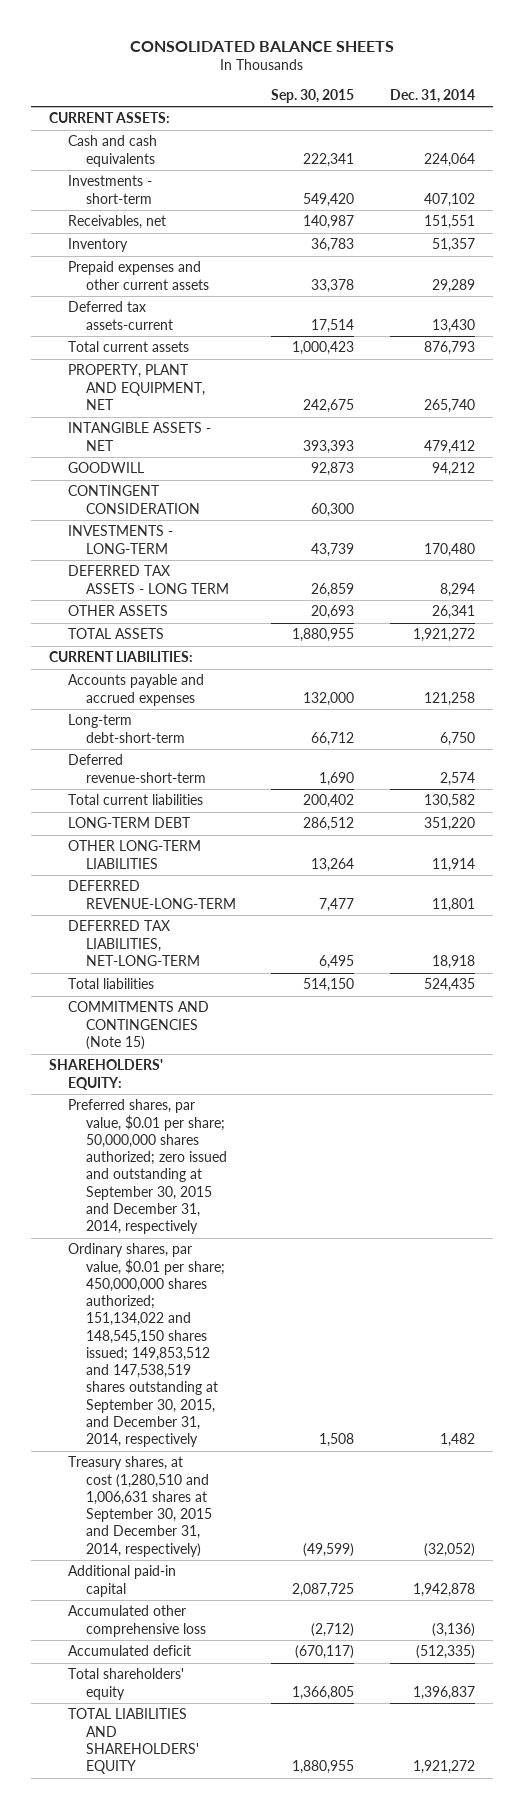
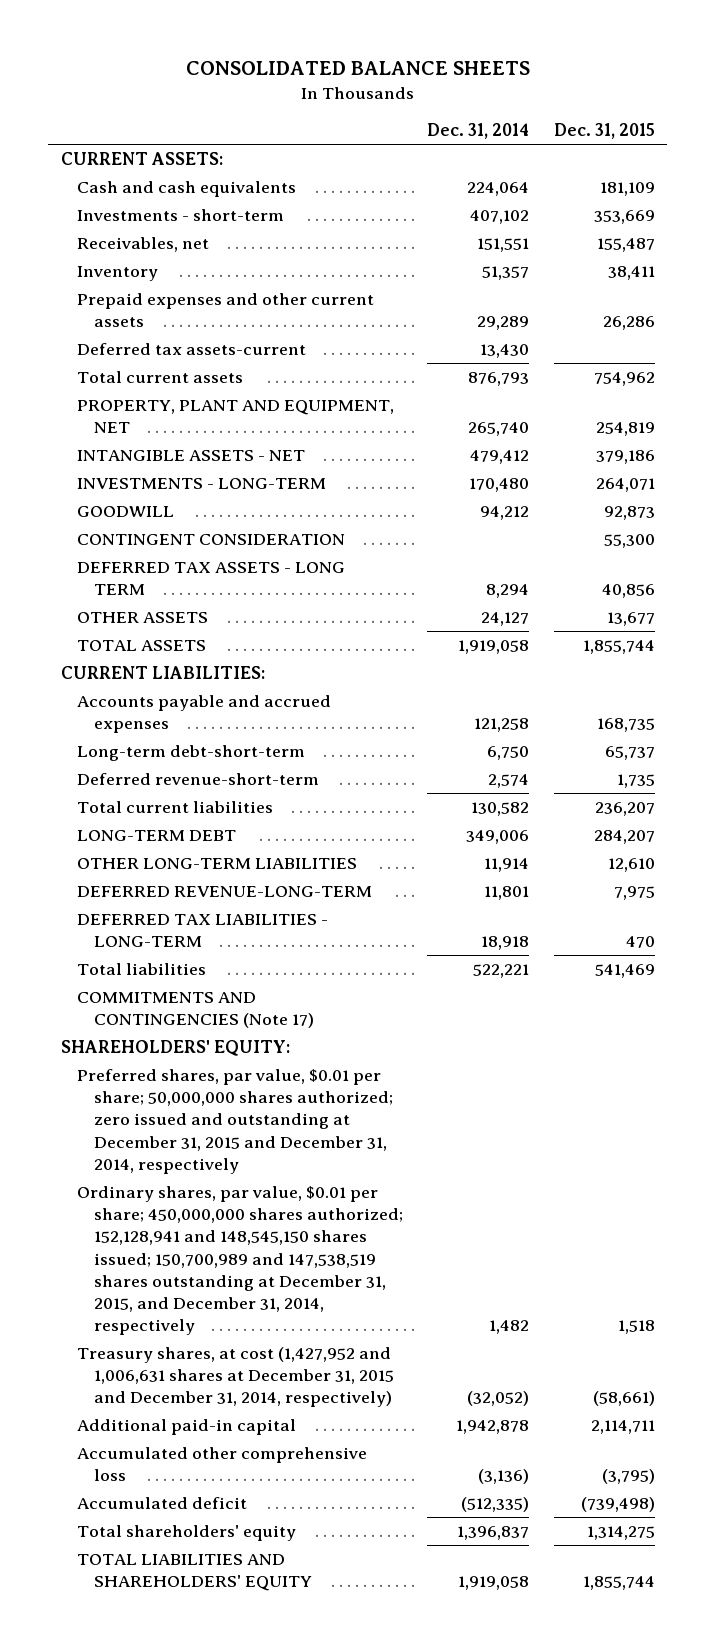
[271,88,355,103] Sep. 30, 2015 -> none
none -> [553,123,655,140] Dec. 31, 2015
[67,525,173,554] INVESTMENTS - LONG-TERM -> [77,477,327,489] INVESTMENTS - LONG-TERM
[432,605,476,620] 26,341 -> [481,611,530,626] 24,127
[413,628,476,643] 1,921,272 -> [458,639,530,654] 1,919,058
[424,817,476,832] 351,220 -> [466,829,530,844] 349,006
[67,920,200,966] DEFERRED TAX LIABILITIES, NET-LONG-TERM -> [77,913,329,948] DEFERRED TAX LIABILITIES - LONG-TERM
[424,978,476,993] 524,435 -> [473,963,530,978] 522,221
[67,1001,209,1050] COMMITMENTS AND CONTINGENCIES (Note 15) -> [77,991,314,1029] COMMITMENTS AND CONTINGENCIES (Note 17)
[67,1099,227,1235] Preferred shares, par value, $0.01 per share; 50,000,000 shares authorized; zero issued and outstanding at September 30, 2015 and December 31, 2014, respectively -> [77,1068,393,1174] Preferred shares, par value, $0.01 per share; 50,000,000 shares authorized; zero issued and outstanding at December 31, 2015 and December 31, 2014, respectively
[67,1243,225,1448] Ordinary shares, par value, $0.01 per share; 450,000,000 shares authorized; 151,134,022 and 148,545,150 shares issued; 149,853,512 and 147,538,519 shares outstanding at September 30, 2015, and December 31, 2014, respectively -> [77,1185,403,1336] Ordinary shares, par value, $0.01 per share; 450,000,000 shares authorized; 152,128,941 and 148,545,150 shares issued; 150,700,989 and 147,538,519 shares outstanding at December 31, 2015, and December 31, 2014, respectively
[67,1456,212,1557] Treasury shares, at cost (1,280,510 and 1,006,631 shares at September 30, 2015 and December 31, 2014, respectively) -> [77,1346,394,1408] Treasury shares, at cost (1,427,952 and 1,006,631 shares at December 31, 2015 and December 31, 2014, respectively)
[413,1760,476,1775] 1,921,272 -> [458,1576,530,1591] 1,919,058

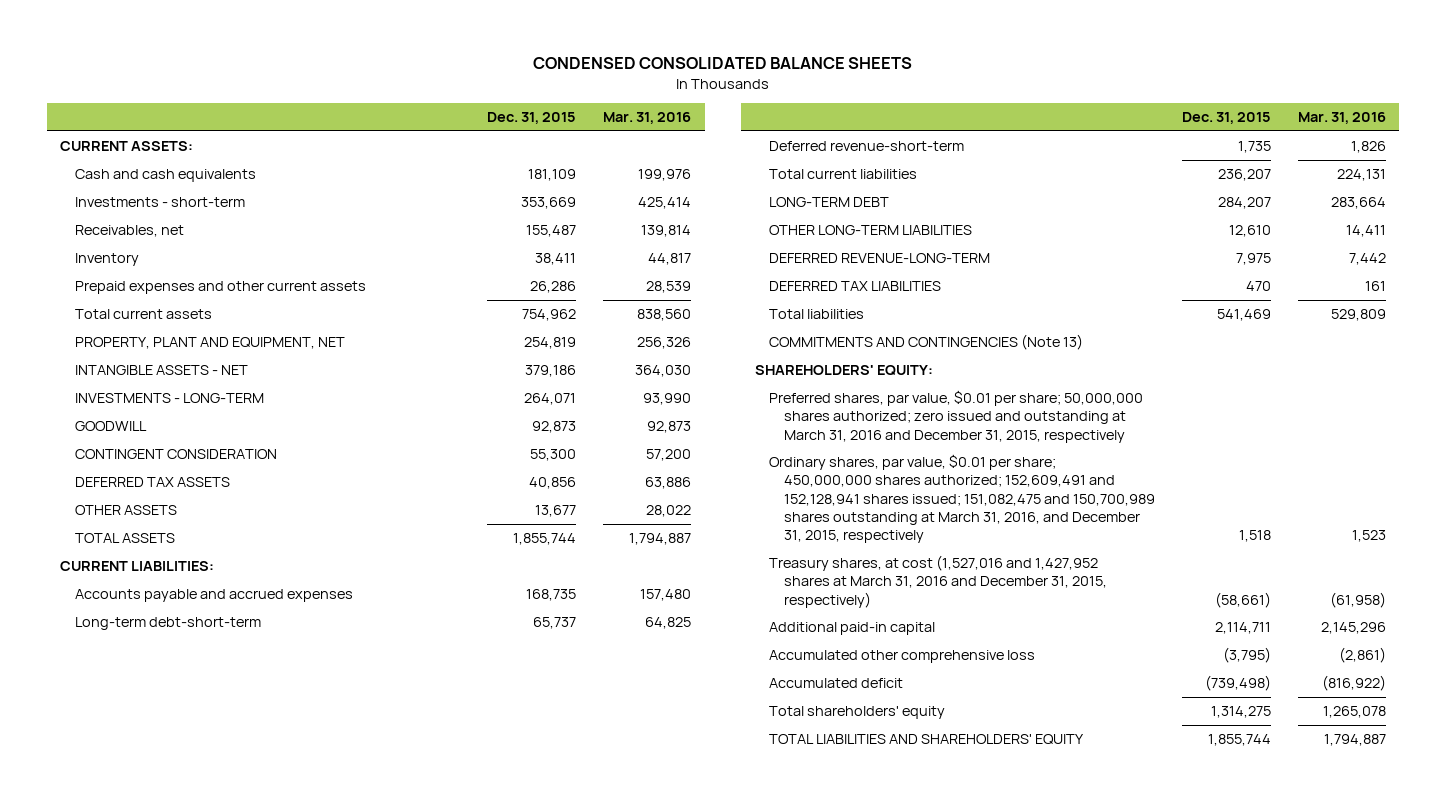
[185,61,530,76] CONSOLIDATED BALANCE SHEETS -> [532,57,912,70] CONDENSED CONSOLIDATED BALANCE SHEETS
[427,123,530,140] Dec. 31, 2014 -> none
none -> [603,112,692,125] Mar. 31, 2016
[77,342,307,355] Deferred tax assets-current -> none
[77,561,346,596] DEFERRED TAX ASSETS - LONG TERM -> [74,477,230,488] DEFERRED TAX ASSETS
[77,913,329,948] DEFERRED TAX LIABILITIES - LONG-TERM -> [769,281,942,292] DEFERRED TAX LIABILITIES
[77,991,314,1029] COMMITMENTS AND CONTINGENCIES (Note 17) -> [769,334,1084,351] COMMITMENTS AND CONTINGENCIES (Note 13)
[77,1068,393,1174] Preferred shares, par value, $0.01 per share; 50,000,000 shares authorized; zero issued and outstanding at December 31, 2015 and December 31, 2014, respectively -> [769,390,1144,443] Preferred shares, par value, $0.01 per share; 50,000,000 shares authorized; zero issued and outstanding at March 31, 2016 and December 31, 2015, respectively
[77,1185,403,1336] Ordinary shares, par value, $0.01 per share; 450,000,000 shares authorized; 152,128,941 and 148,545,150 shares issued; 150,700,989 and 147,538,519 shares outstanding at December 31, 2015, and December 31, 2014, respectively -> [769,454,1155,544] Ordinary shares, par value, $0.01 per share; 450,000,000 shares authorized; 152,609,491 and 152,128,941 shares issued; 151,082,475 and 150,700,989 shares outstanding at March 31, 2016, and December 31, 2015, respectively
[77,1346,394,1408] Treasury shares, at cost (1,427,952 and 1,006,631 shares at December 31, 2015 and December 31, 2014, respectively) -> [769,555,1107,608] Treasury shares, at cost (1,527,016 and 1,427,952 shares at March 31, 2016 and December 31, 2015, respectively)

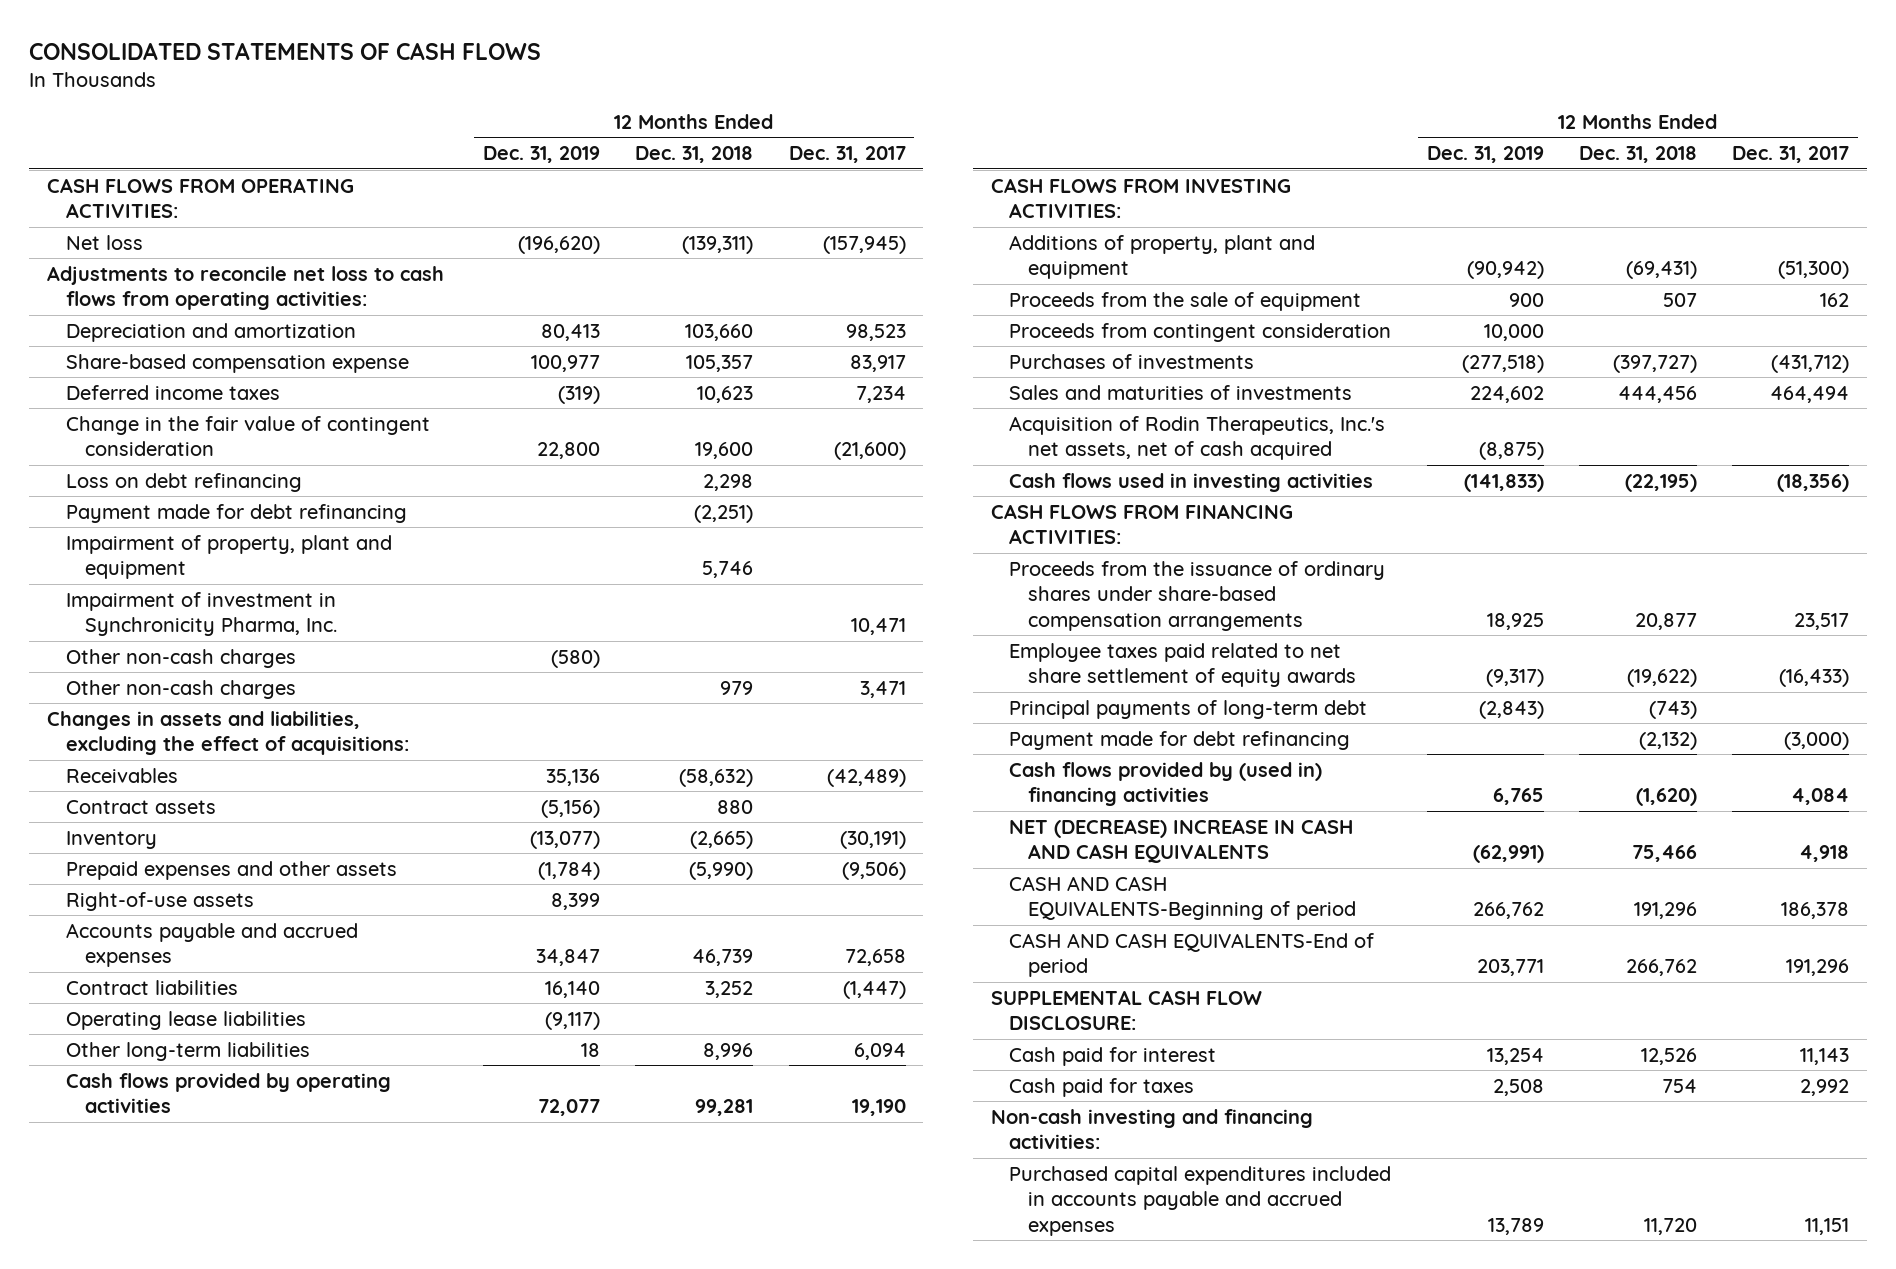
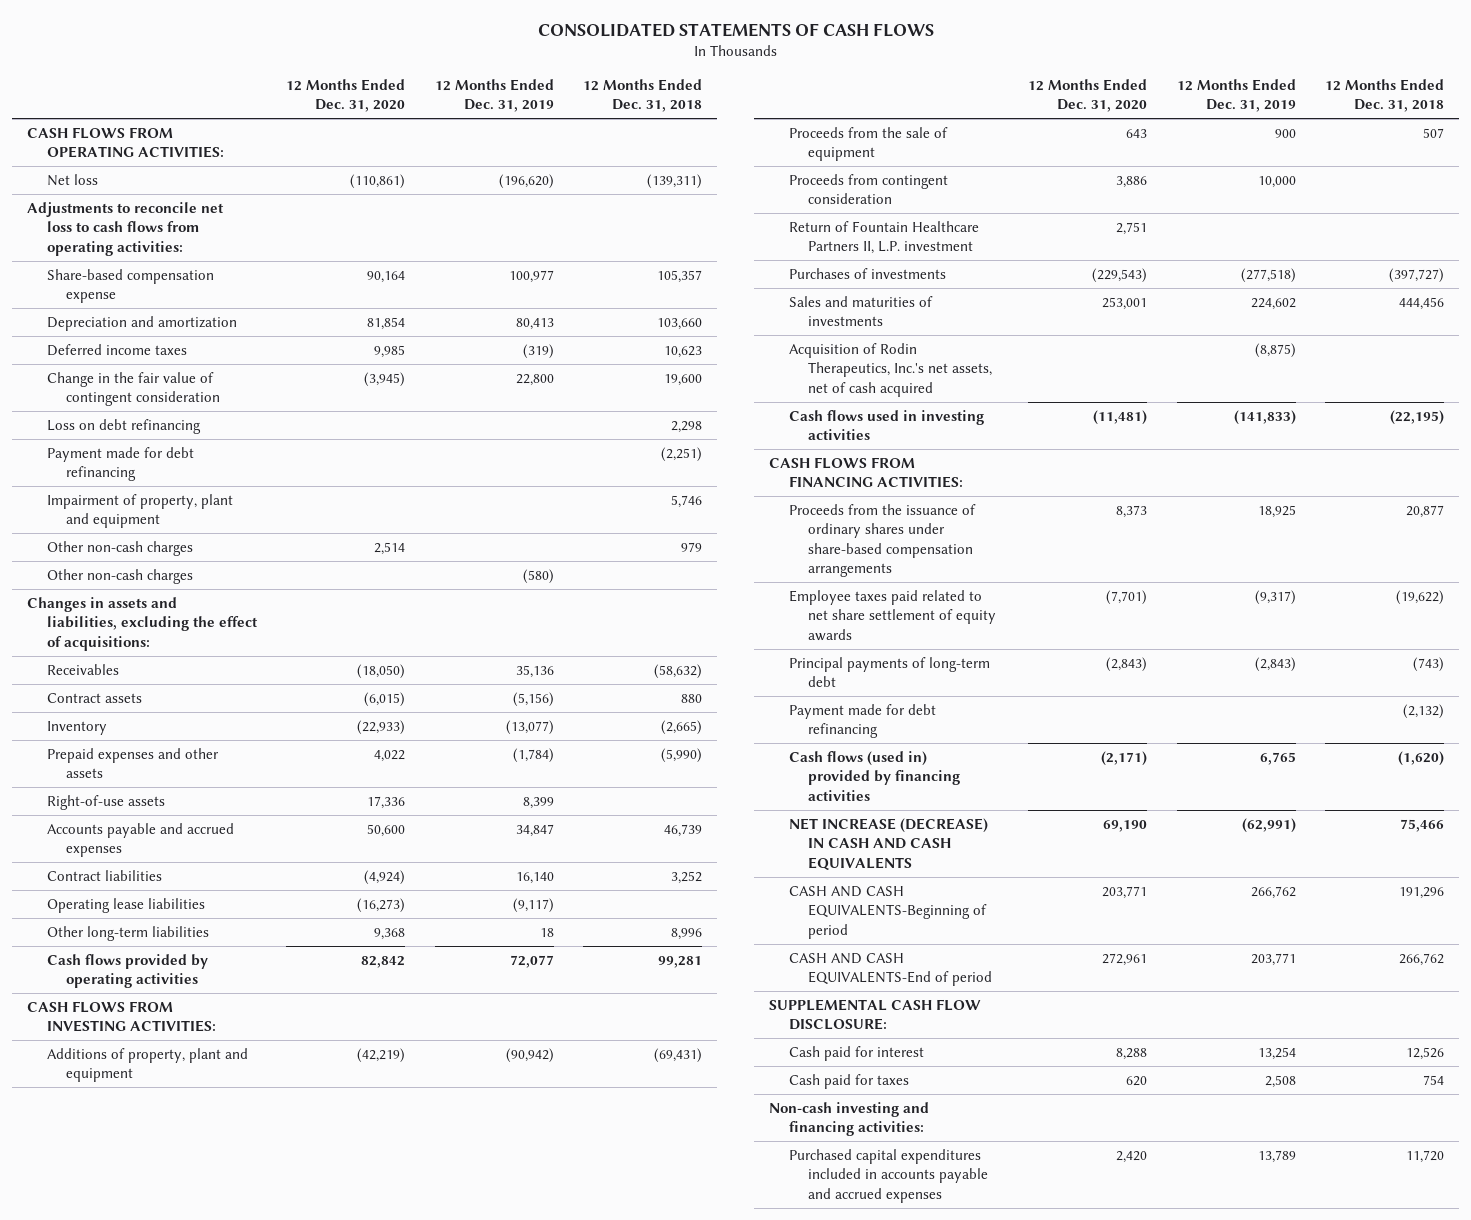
[788,146,906,164] Dec. 31, 2017 -> none
none -> [286,78,406,113] 12 Months Ended Dec. 31, 2020
[65,322,356,342] Depreciation and amortization -> [46,315,237,331] Depreciation and amortization
[65,591,337,637] Impairment of investment in Synchronicity Pharma, Inc. -> none
[65,648,296,668] Other non-cash charges -> [46,568,193,584] Other non-cash charges
none -> [788,220,979,255] Return of Fountain Healthcare Partners II, L.P. investment
[1009,761,1323,807] Cash flows provided by (used in) financing activities -> [788,750,961,801] Cash flows (used in) provided by financing activities
[1009,818,1354,864] NET (DECREASE) INCREASE IN CASH AND CASH EQUIVALENTS -> [788,817,988,871] NET INCREASE (DECREASE) IN CASH AND CASH EQUIVALENTS

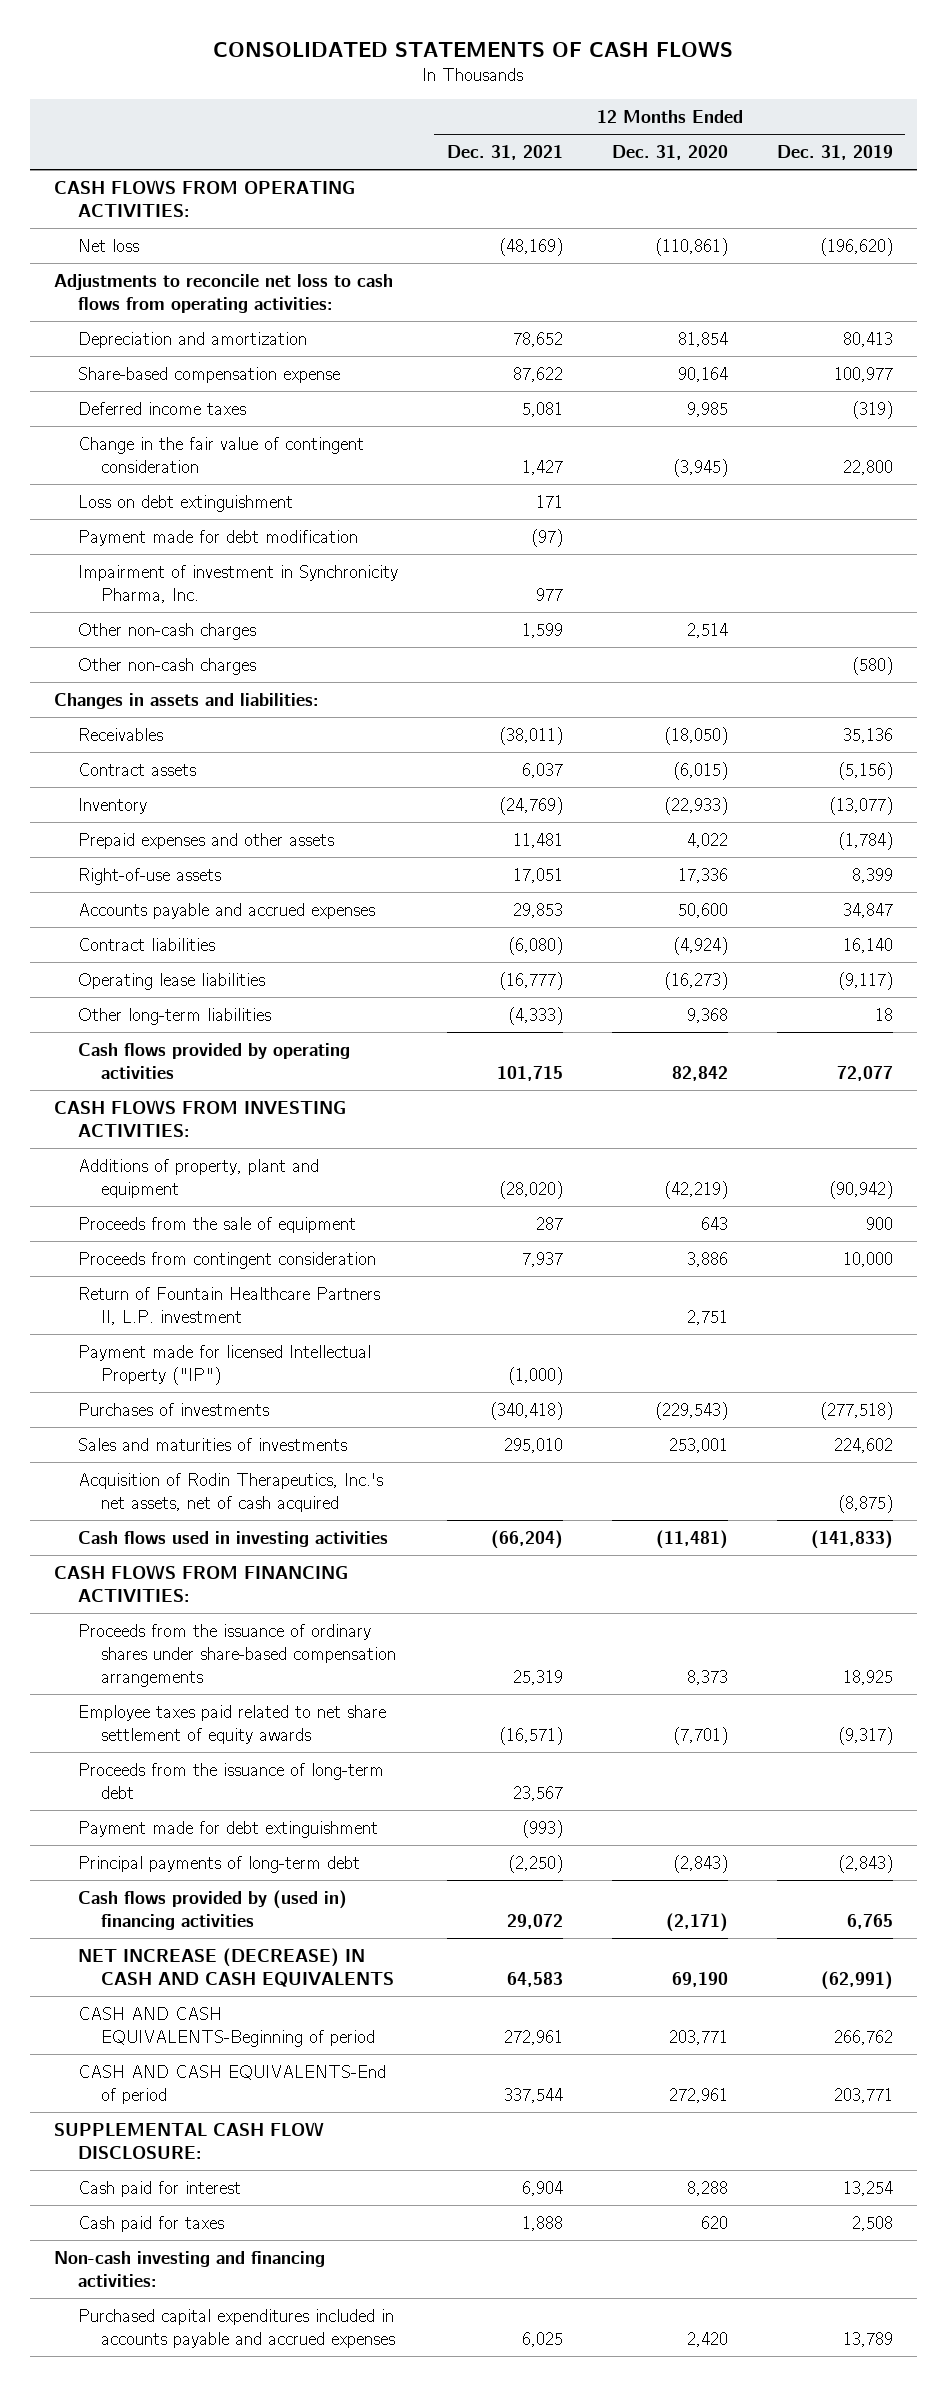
[583,78,703,113] 12 Months Ended Dec. 31, 2018 -> none
none -> [446,144,563,160] Dec. 31, 2021
[46,268,214,304] Share-based compensation expense -> [77,366,340,383] Share-based compensation expense
[46,493,233,529] Impairment of property, plant and equipment -> none
[46,418,201,434] Loss on debt refinancing -> [77,494,293,512] Loss on debt extinguishment
[46,446,194,482] Payment made for debt refinancing -> [77,529,358,546] Payment made for debt modification
none -> [77,564,398,603] Impairment of investment in Synchronicity Pharma, Inc.
[27,596,258,651] Changes in assets and liabilities, excluding the effect of acquisitions: -> [54,692,320,709] Changes in assets and liabilities:
none -> [77,1344,371,1385] Payment made for licensed Intellectual Property ("IP")
none -> [77,1762,384,1799] Proceeds from the issuance of long-term debt
none -> [77,1820,378,1838] Payment made for debt extinguishment
[788,703,936,739] Payment made for debt refinancing -> none
[788,750,961,801] Cash flows (used in) provided by financing activities -> [77,1889,347,1930] Cash flows provided by (used in) financing activities

